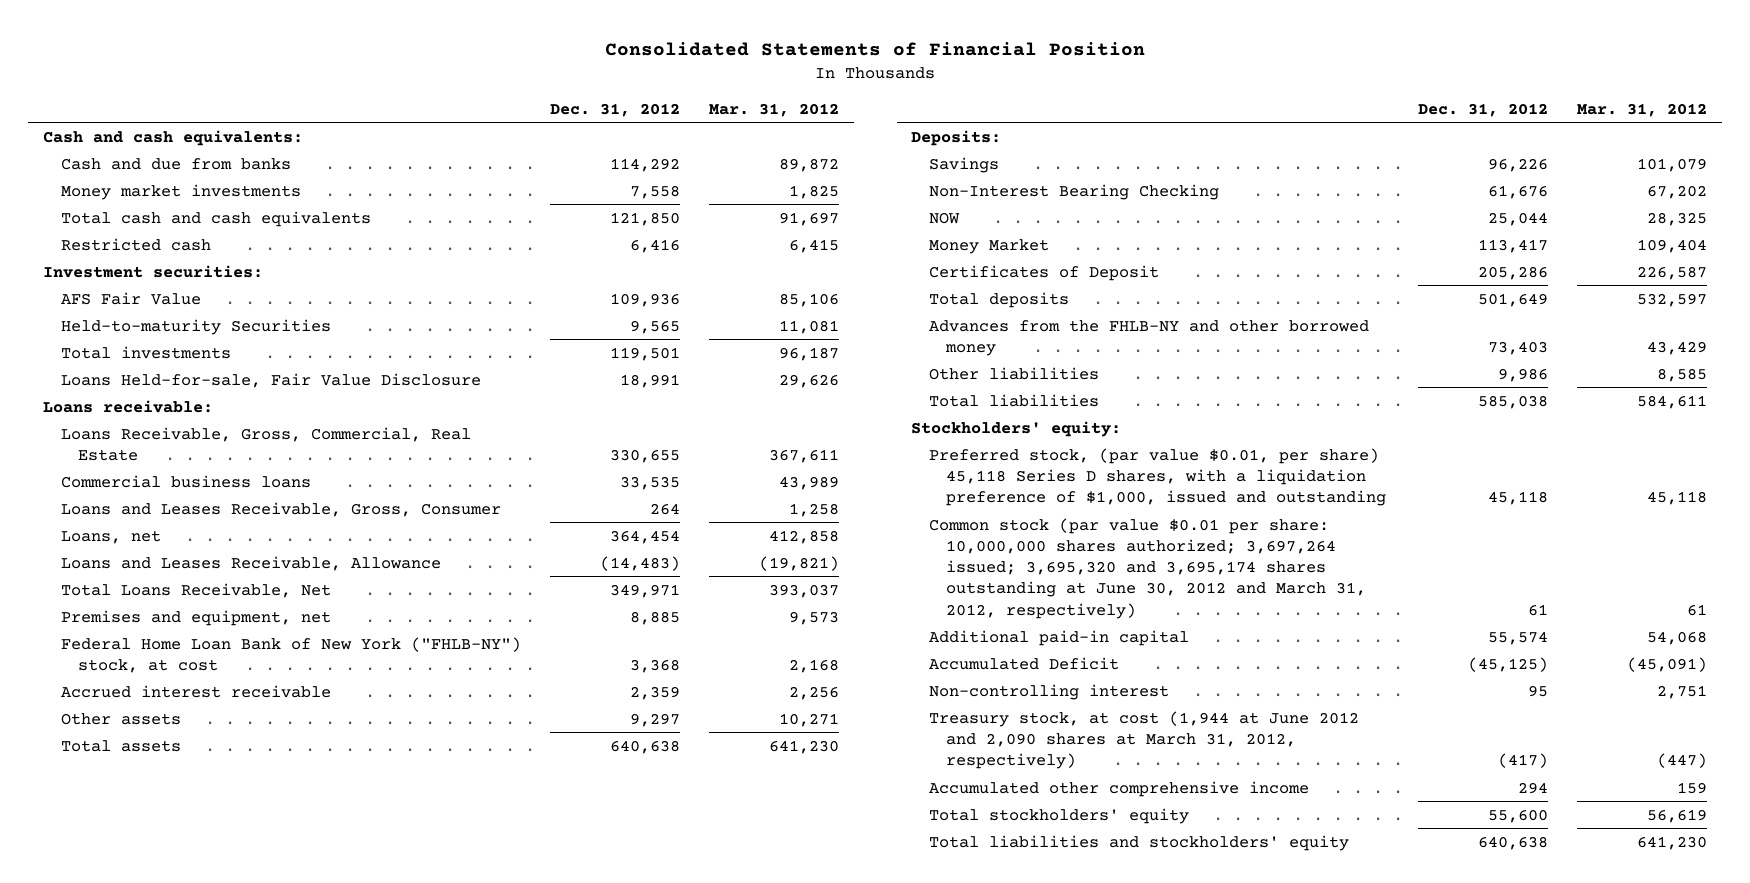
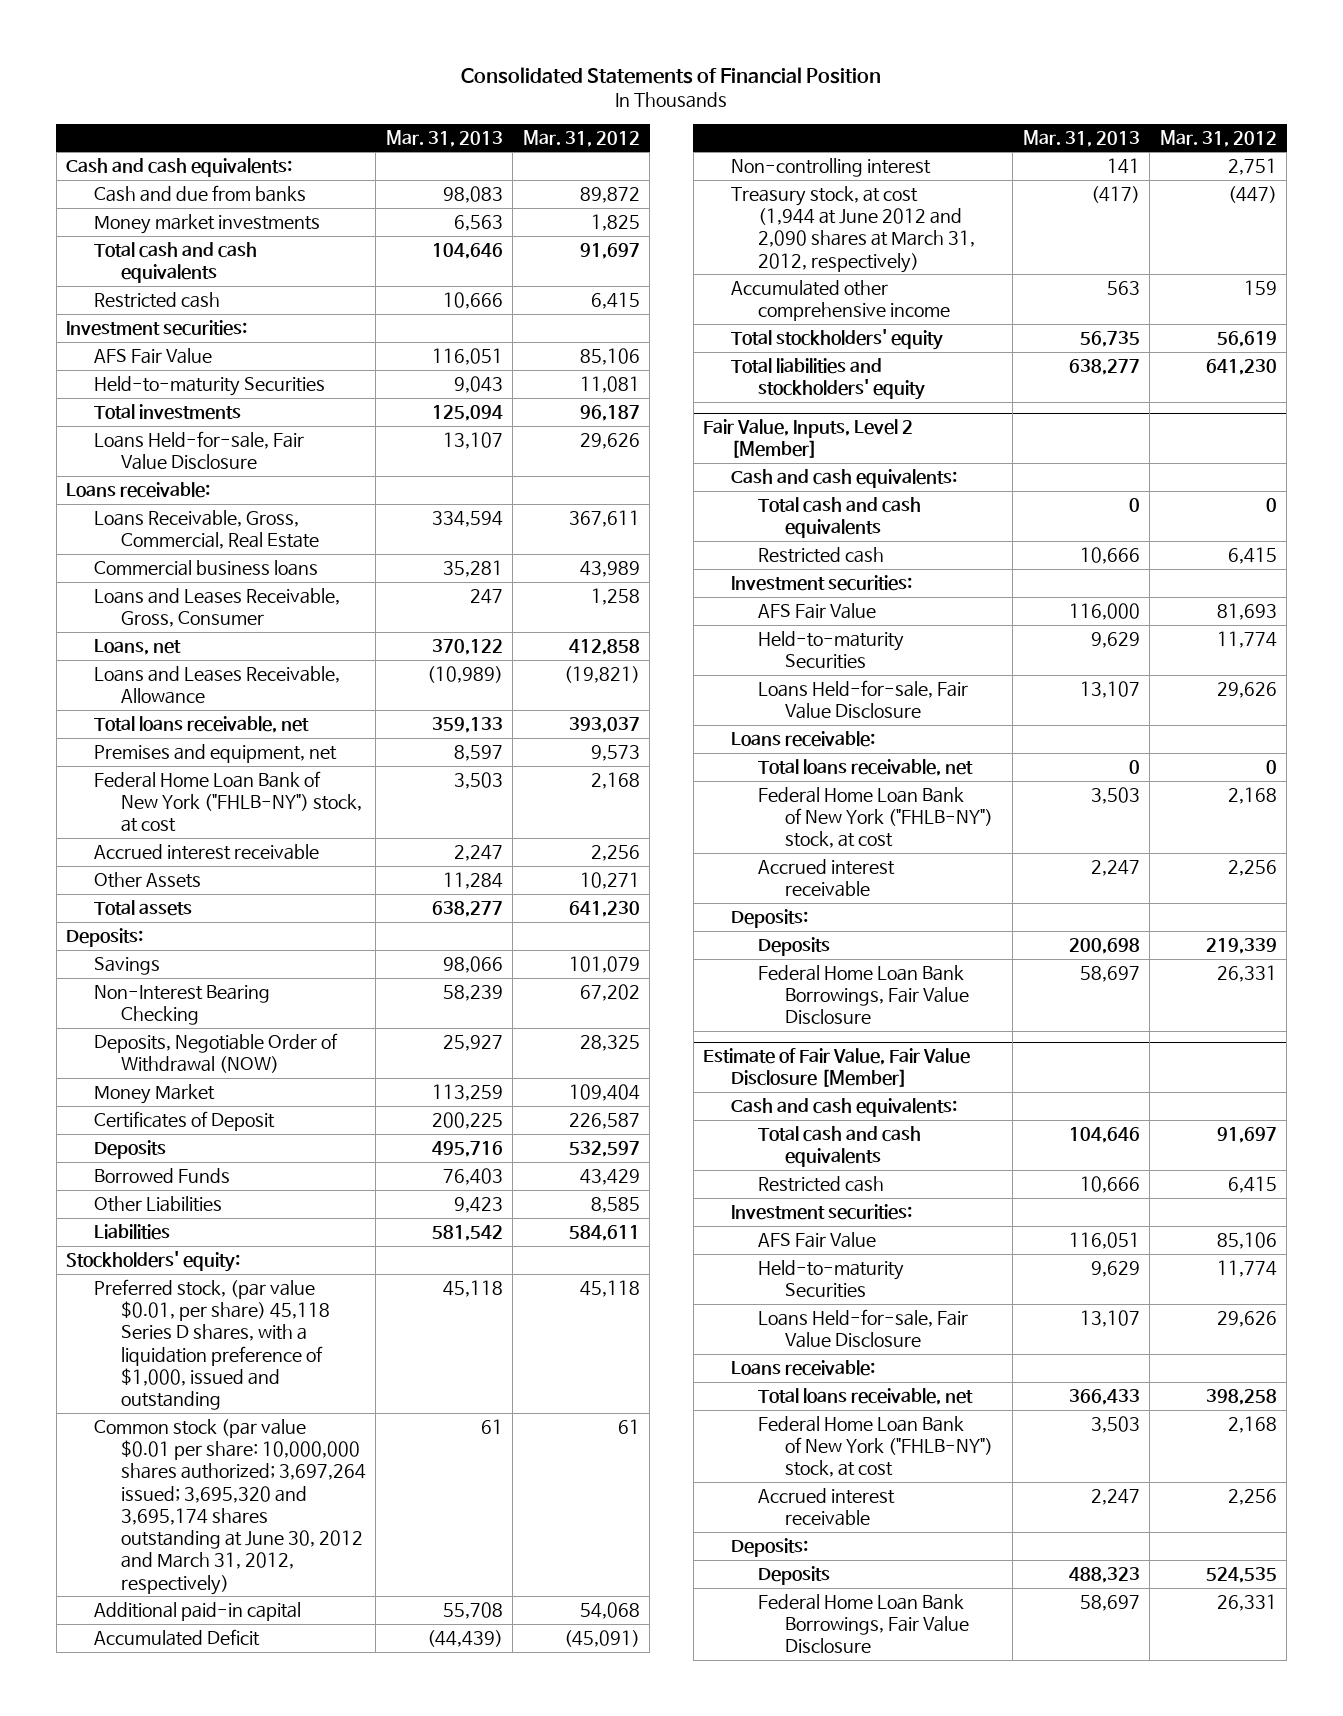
[549,102,680,117] Dec. 31, 2012 -> none
none -> [385,129,503,147] Mar. 31, 2013
[60,582,331,598] Total Loans Receivable, Net -> [93,716,309,734] Total loans receivable, net
[60,712,181,725] Other assets -> [93,872,201,889] Other Assets
[928,211,960,224] NOW -> [93,1033,338,1074] Deposits, Negotiable Order of Withdrawal (NOW)
[928,291,1069,308] Total deposits -> [93,1140,166,1160] Deposits
[928,319,1369,356] Advances from the FHLB-NY and other borrowed money -> [93,1168,230,1184] Borrowed Funds
[928,366,1099,380] Other liabilities -> [93,1196,222,1213] Other Liabilities
[928,393,1099,407] Total liabilities -> [93,1224,170,1241] Liabilities
none -> [703,419,914,459] Fair Value, Inputs, Level 2 [Member]
none -> [730,469,957,489] Cash and cash equivalents:
none -> [757,497,921,539] Total cash and cash equivalents
none -> [757,547,884,564] Restricted cash
none -> [730,575,912,592] Investment securities:
none -> [757,603,876,620] AFS Fair Value
none -> [757,631,904,670] Held-to-maturity Securities
none -> [757,680,968,720] Loans Held-for-sale, Fair Value Disclosure
none -> [730,731,875,748] Loans receivable:
none -> [757,759,973,777] Total loans receivable, net
none -> [757,787,994,849] Federal Home Loan Bank of New York ("FHLB-NY") stock, at cost
none -> [757,859,895,898] Accrued interest receivable
none -> [730,909,808,929] Deposits:
none -> [757,937,830,957] Deposits
none -> [757,965,970,1025] Federal Home Loan Bank Borrowings, Fair Value Disclosure
none -> [703,1048,971,1088] Estimate of Fair Value, Fair Value Disclosure [Member]
none -> [730,1098,957,1118] Cash and cash equivalents:
none -> [757,1126,921,1168] Total cash and cash equivalents
none -> [757,1176,884,1193] Restricted cash
none -> [730,1204,912,1221] Investment securities:
none -> [757,1232,876,1249] AFS Fair Value
none -> [757,1260,904,1299] Held-to-maturity Securities
none -> [757,1309,968,1349] Loans Held-for-sale, Fair Value Disclosure
none -> [730,1360,875,1377] Loans receivable:
none -> [757,1388,973,1406] Total loans receivable, net
none -> [757,1416,994,1478] Federal Home Loan Bank of New York ("FHLB-NY") stock, at cost
none -> [757,1488,895,1527] Accrued interest receivable
none -> [730,1538,808,1558] Deposits:
none -> [757,1566,830,1586] Deposits
none -> [757,1594,970,1654] Federal Home Loan Bank Borrowings, Fair Value Disclosure

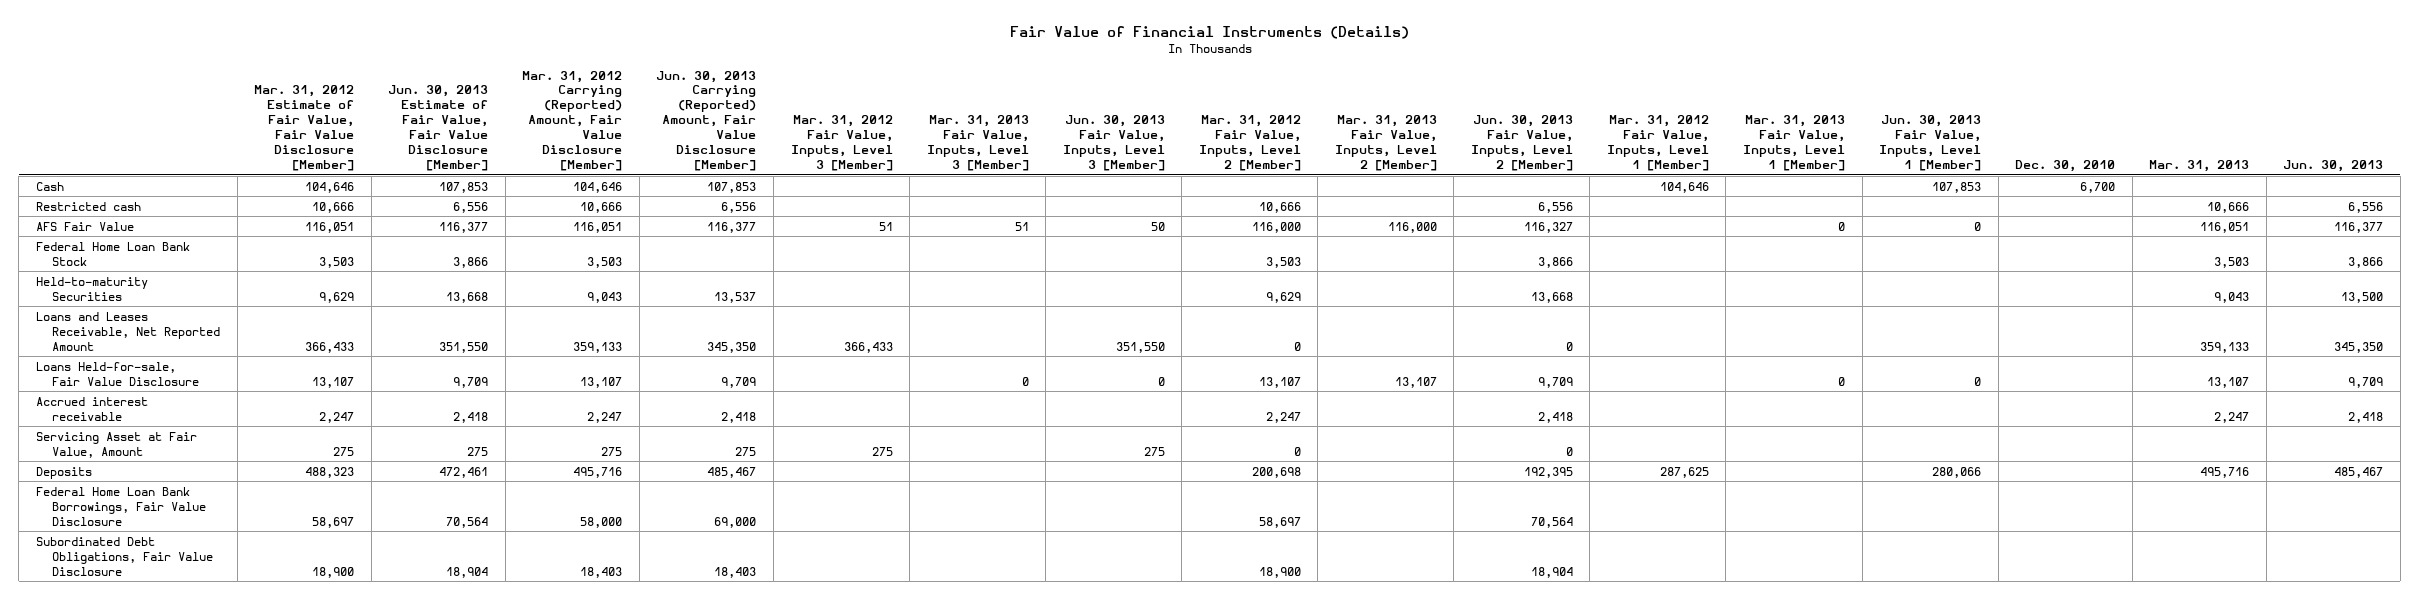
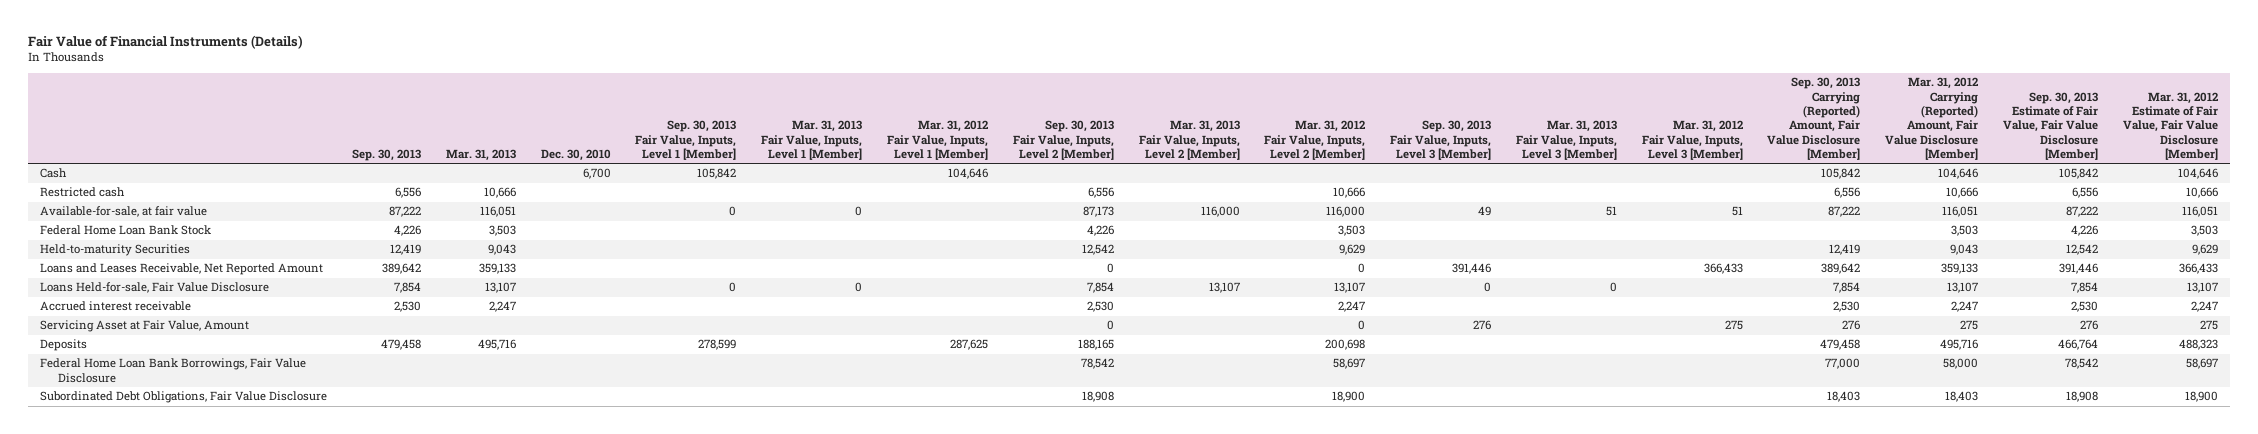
[388,85,489,172] Jun. 30, 2013 Estimate of Fair Value, Fair Value Disclosure [Member] -> none
[656,70,757,172] Jun. 30, 2013 Carrying (Reported) Amount, Fair Value Disclosure [Member] -> none
[1062,115,1165,172] Jun. 30, 2013 Fair Value, Inputs, Level 3 [Member] -> none
[1470,115,1573,172] Jun. 30, 2013 Fair Value, Inputs, Level 2 [Member] -> none
[1879,115,1982,172] Jun. 30, 2013 Fair Value, Inputs, Level 1 [Member] -> none
[2283,160,2384,173] Jun. 30, 2013 -> none
none -> [352,148,422,161] Sep. 30, 2013
none -> [635,120,737,160] Sep. 30, 2013 Fair Value, Inputs, Level 1 [Member]
none -> [1012,120,1114,160] Sep. 30, 2013 Fair Value, Inputs, Level 2 [Member]
none -> [1390,120,1492,160] Sep. 30, 2013 Fair Value, Inputs, Level 3 [Member]
none -> [1767,77,1861,160] Sep. 30, 2013 Carrying (Reported) Amount, Fair Value Disclosure [Member]
none -> [2002,91,2098,160] Sep. 30, 2013 Estimate of Fair Value, Fair Value Disclosure [Member]
[35,221,134,231] AFS Fair Value -> [40,206,208,218] Available-for-sale, at fair value

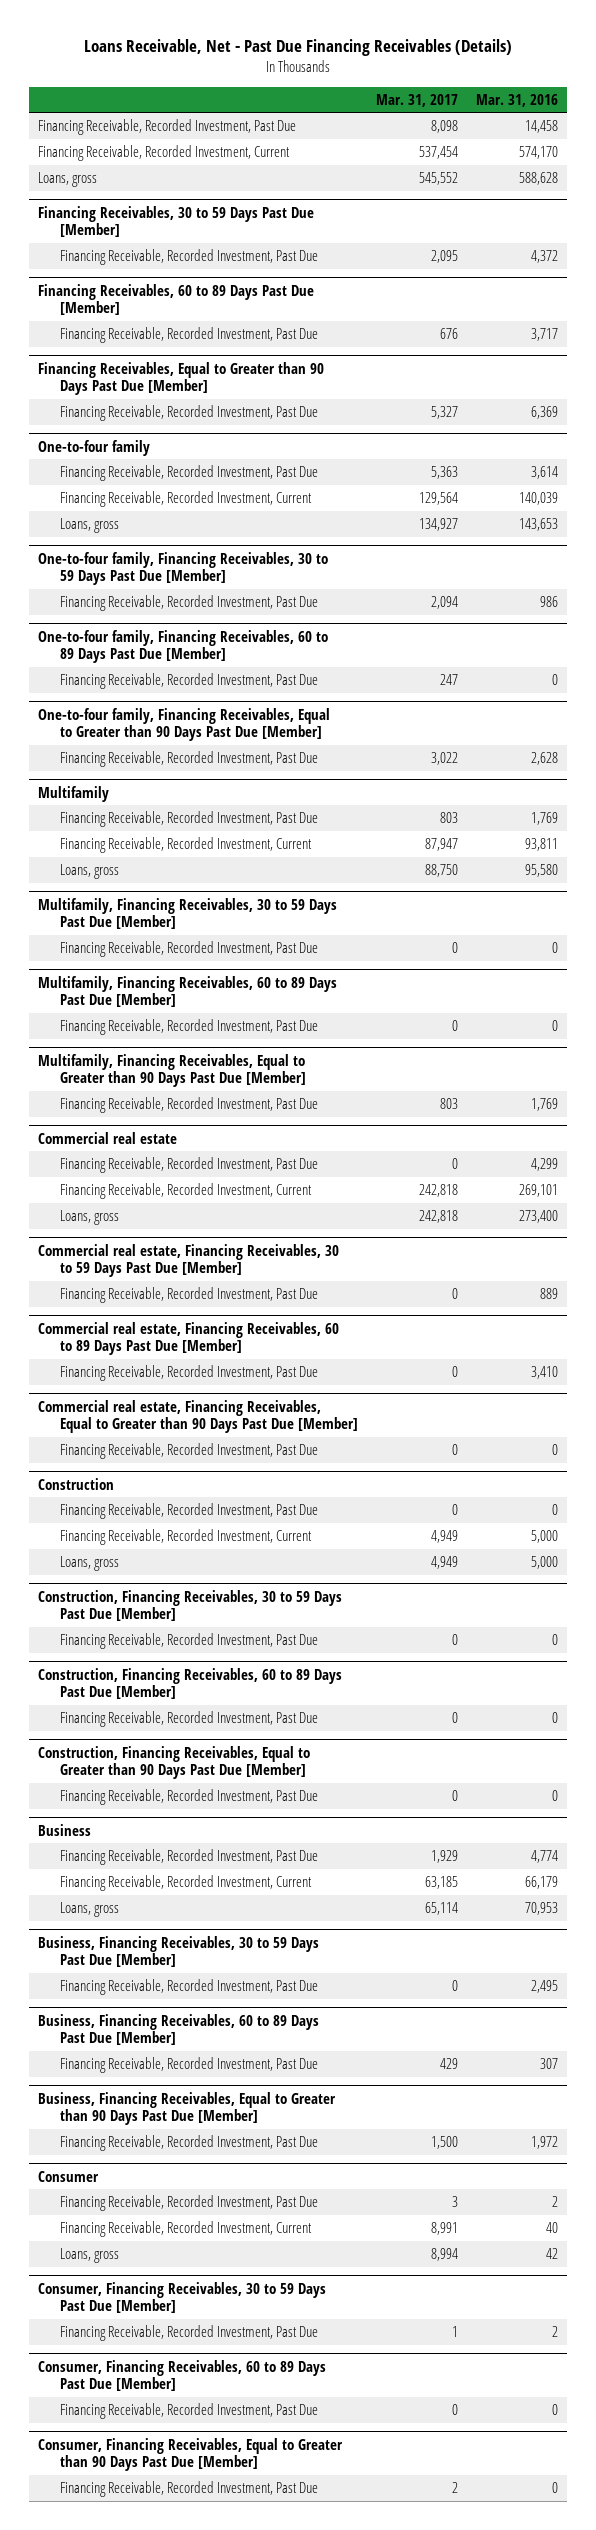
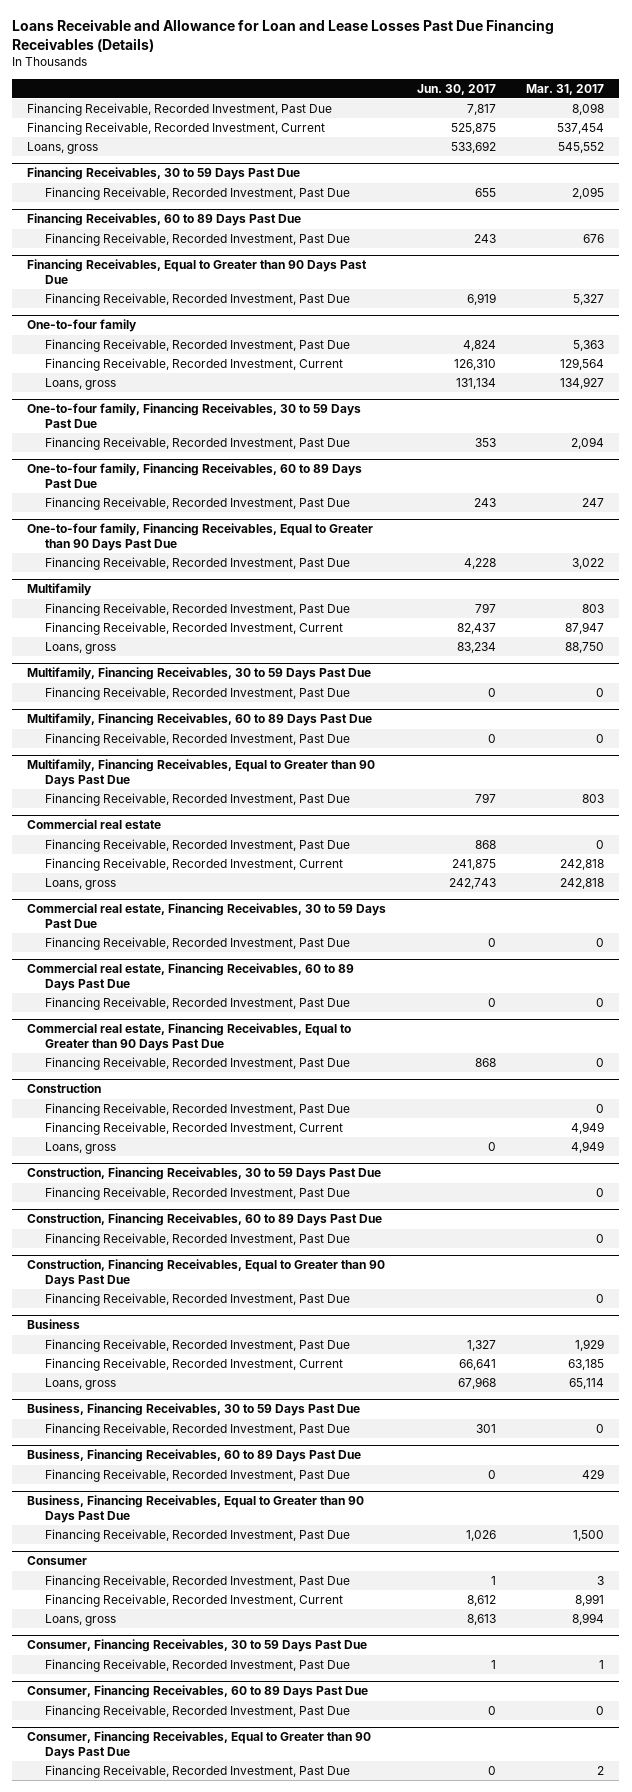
[83,38,512,56] Loans Receivable, Net - Past Due Financing Receivables (Details) -> [12,19,555,52] Loans Receivable and Allowance for Loan and Lease Losses Past Due Financing Receivables (Details)
[476,93,559,107] Mar. 31, 2016 -> none
none -> [416,83,496,95] Jun. 30, 2017
[37,205,314,238] Financing Receivables, 30 to 59 Days Past Due [Member] -> [27,167,301,181] Financing Receivables, 30 to 59 Days Past Due
[37,283,314,316] Financing Receivables, 60 to 89 Days Past Due [Member] -> [27,213,302,227] Financing Receivables, 60 to 89 Days Past Due
[37,361,324,396] Financing Receivables, Equal to Greater than 90 Days Past Due [Member] -> [27,259,368,284] Financing Receivables, Equal to Greater than 90 Days Past Due
[37,551,328,586] One-to-four family, Financing Receivables, 30 to 59 Days Past Due [Member] -> [27,403,362,428] One-to-four family, Financing Receivables, 30 to 59 Days Past Due
[37,629,328,664] One-to-four family, Financing Receivables, 60 to 89 Days Past Due [Member] -> [27,463,363,488] One-to-four family, Financing Receivables, 60 to 89 Days Past Due
[37,707,330,742] One-to-four family, Financing Receivables, Equal to Greater than 90 Days Past Due [Member] -> [27,523,374,551] One-to-four family, Financing Receivables, Equal to Greater than 90 Days Past Due
[37,897,337,930] Multifamily, Financing Receivables, 30 to 59 Days Past Due [Member] -> [27,667,372,681] Multifamily, Financing Receivables, 30 to 59 Days Past Due
[37,975,337,1008] Multifamily, Financing Receivables, 60 to 89 Days Past Due [Member] -> [27,713,373,727] Multifamily, Financing Receivables, 60 to 89 Days Past Due
[37,1053,307,1088] Multifamily, Financing Receivables, Equal to Greater than 90 Days Past Due [Member] -> [27,759,376,787] Multifamily, Financing Receivables, Equal to Greater than 90 Days Past Due
[37,1243,339,1278] Commercial real estate, Financing Receivables, 30 to 59 Days Past Due [Member] -> [27,903,387,928] Commercial real estate, Financing Receivables, 30 to 59 Days Past Due
[37,1321,339,1356] Commercial real estate, Financing Receivables, 60 to 89 Days Past Due [Member] -> [27,963,355,991] Commercial real estate, Financing Receivables, 60 to 89 Days Past Due
[37,1399,359,1434] Commercial real estate, Financing Receivables, Equal to Greater than 90 Days Past Due [Member] -> [27,1023,352,1051] Commercial real estate, Financing Receivables, Equal to Greater than 90 Days Past Due
[37,1589,342,1622] Construction, Financing Receivables, 30 to 59 Days Past Due [Member] -> [27,1167,382,1181] Construction, Financing Receivables, 30 to 59 Days Past Due
[37,1667,342,1700] Construction, Financing Receivables, 60 to 89 Days Past Due [Member] -> [27,1213,383,1227] Construction, Financing Receivables, 60 to 89 Days Past Due
[37,1745,310,1780] Construction, Financing Receivables, Equal to Greater than 90 Days Past Due [Member] -> [27,1259,386,1287] Construction, Financing Receivables, Equal to Greater than 90 Days Past Due
[37,1935,319,1968] Business, Financing Receivables, 30 to 59 Days Past Due [Member] -> [27,1403,361,1417] Business, Financing Receivables, 30 to 59 Days Past Due
[37,2013,319,2046] Business, Financing Receivables, 60 to 89 Days Past Due [Member] -> [27,1449,362,1463] Business, Financing Receivables, 60 to 89 Days Past Due
[37,2091,336,2126] Business, Financing Receivables, Equal to Greater than 90 Days Past Due [Member] -> [27,1495,365,1523] Business, Financing Receivables, Equal to Greater than 90 Days Past Due
[37,2281,326,2314] Consumer, Financing Receivables, 30 to 59 Days Past Due [Member] -> [27,1639,368,1653] Consumer, Financing Receivables, 30 to 59 Days Past Due
[37,2359,326,2392] Consumer, Financing Receivables, 60 to 89 Days Past Due [Member] -> [27,1685,369,1699] Consumer, Financing Receivables, 60 to 89 Days Past Due
[37,2437,343,2472] Consumer, Financing Receivables, Equal to Greater than 90 Days Past Due [Member] -> [27,1731,372,1759] Consumer, Financing Receivables, Equal to Greater than 90 Days Past Due

